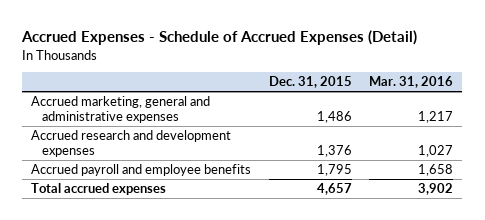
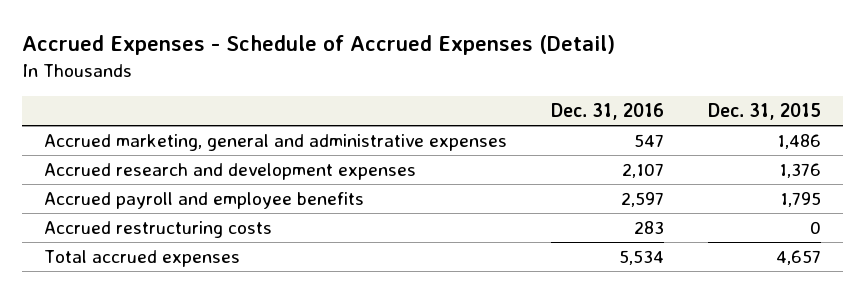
[369,76,454,89] Mar. 31, 2016 -> none
none -> [551,103,665,121] Dec. 31, 2016
none -> [43,221,272,239] Accrued restructuring costs

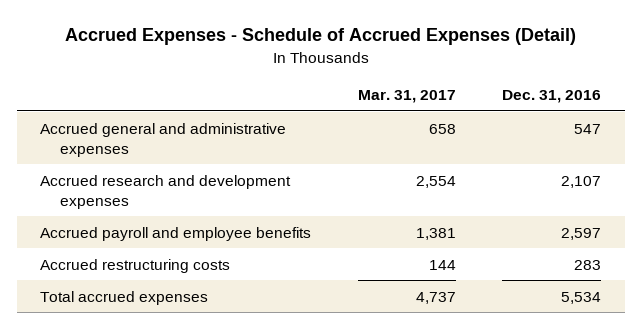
[708,103,822,121] Dec. 31, 2015 -> none
none -> [357,89,456,103] Mar. 31, 2017
[43,134,507,152] Accrued marketing, general and administrative expenses -> [40,122,287,157] Accrued general and administrative expenses

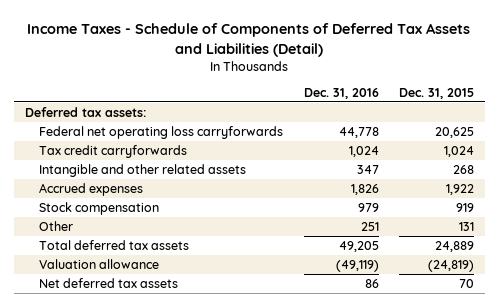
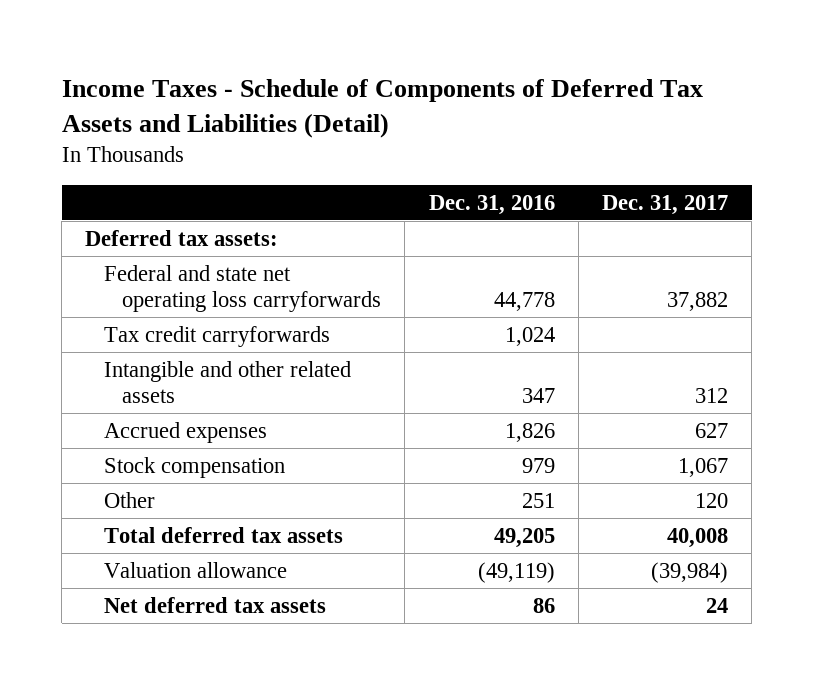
[399,88,475,100] Dec. 31, 2015 -> none
none -> [602,194,729,215] Dec. 31, 2017
[39,125,284,139] Federal net operating loss carryforwards -> [103,264,382,312] Federal and state net operating loss carryforwards

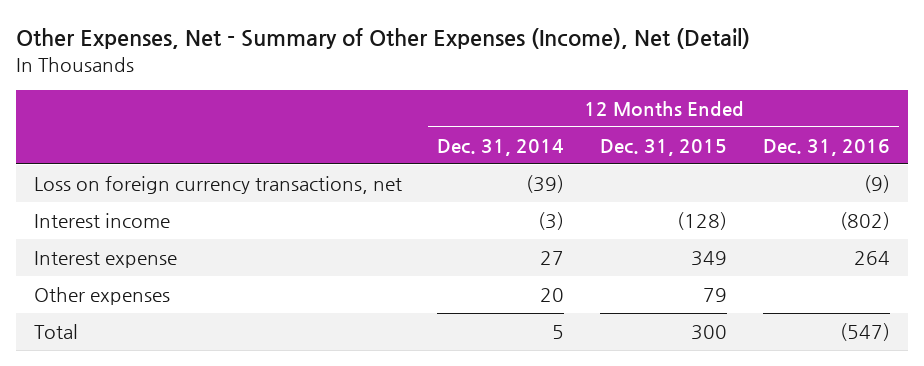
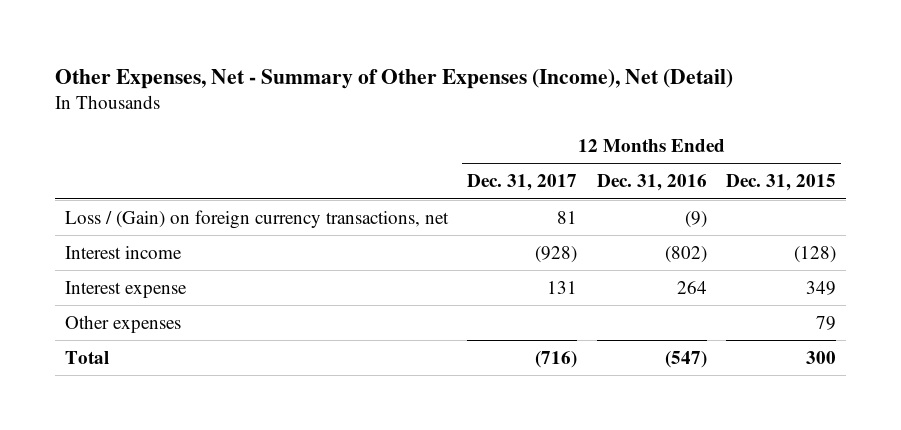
[437,138,565,156] Dec. 31, 2014 -> none
none -> [467,174,578,192] Dec. 31, 2017
[33,176,402,195] Loss on foreign currency transactions, net -> [64,209,449,229] Loss / (Gain) on foreign currency transactions, net

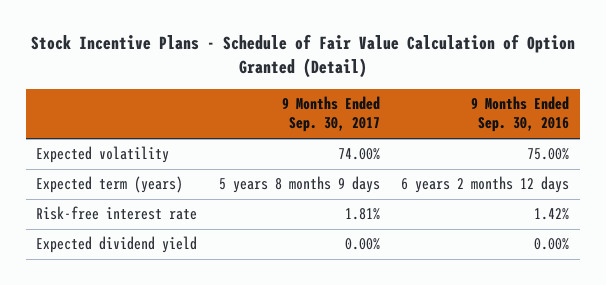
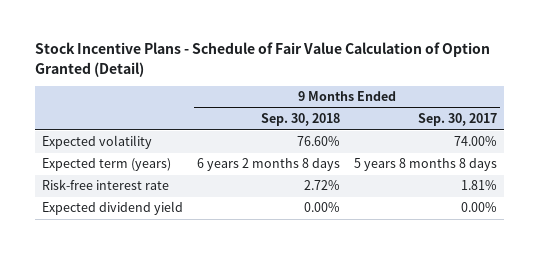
[471,96,570,133] 9 Months Ended Sep. 30, 2016 -> none
none -> [261,113,341,127] Sep. 30, 2018
[218,176,380,194] 5 years 8 months 9 days -> [353,158,497,172] 5 years 8 months 8 days

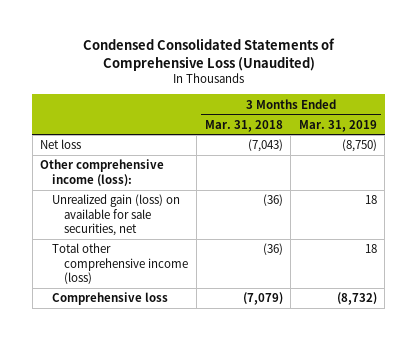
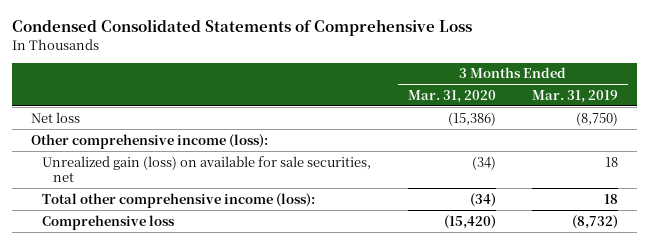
[82,37,335,71] Condensed Consolidated Statements of Comprehensive Loss (Unaudited) -> [12,19,473,37] Condensed Consolidated Statements of Comprehensive Loss
[204,119,283,132] Mar. 31, 2018 -> none
none -> [407,89,496,103] Mar. 31, 2020
[52,243,189,285] Total other comprehensive income (loss) -> [41,192,315,208] Total other comprehensive income (loss):

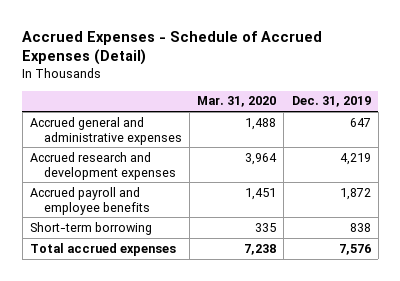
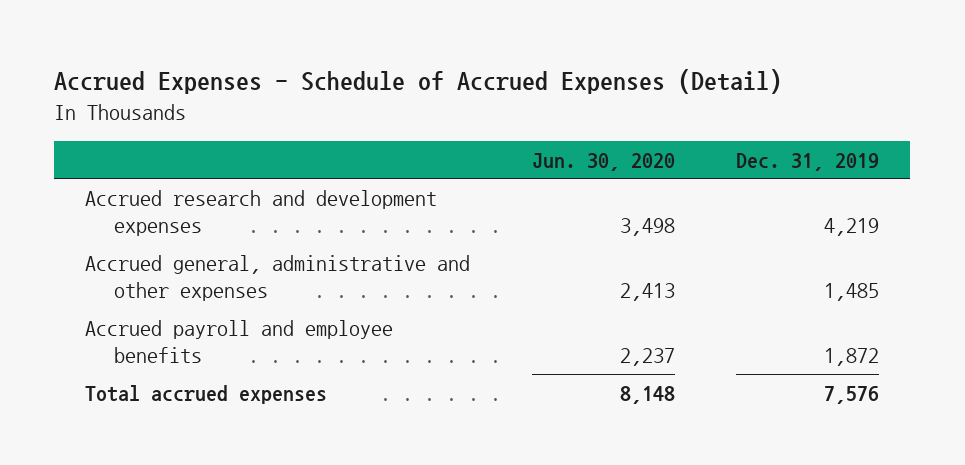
[197,96,277,108] Mar. 31, 2020 -> none
none -> [531,152,675,171] Jun. 30, 2020
[29,116,182,145] Accrued general and administrative expenses -> none
none -> [85,254,471,302] Accrued general, administrative and other expenses
[29,221,152,235] Short-term borrowing -> none

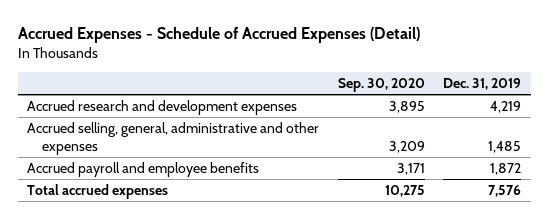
[531,152,675,171] Jun. 30, 2020 -> none
none -> [337,78,425,93] Sep. 30, 2020
[85,254,471,302] Accrued general, administrative and other expenses -> [27,122,320,156] Accrued selling, general, administrative and other expenses

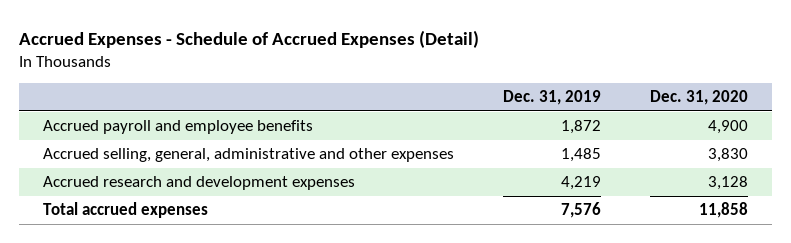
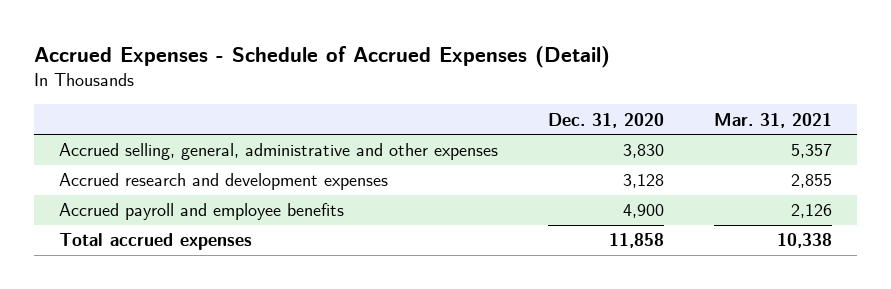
[503,90,602,106] Dec. 31, 2019 -> none
none -> [714,112,833,128] Mar. 31, 2021
[43,120,314,135] Accrued payroll and employee benefits -> [59,203,345,221] Accrued payroll and employee benefits

